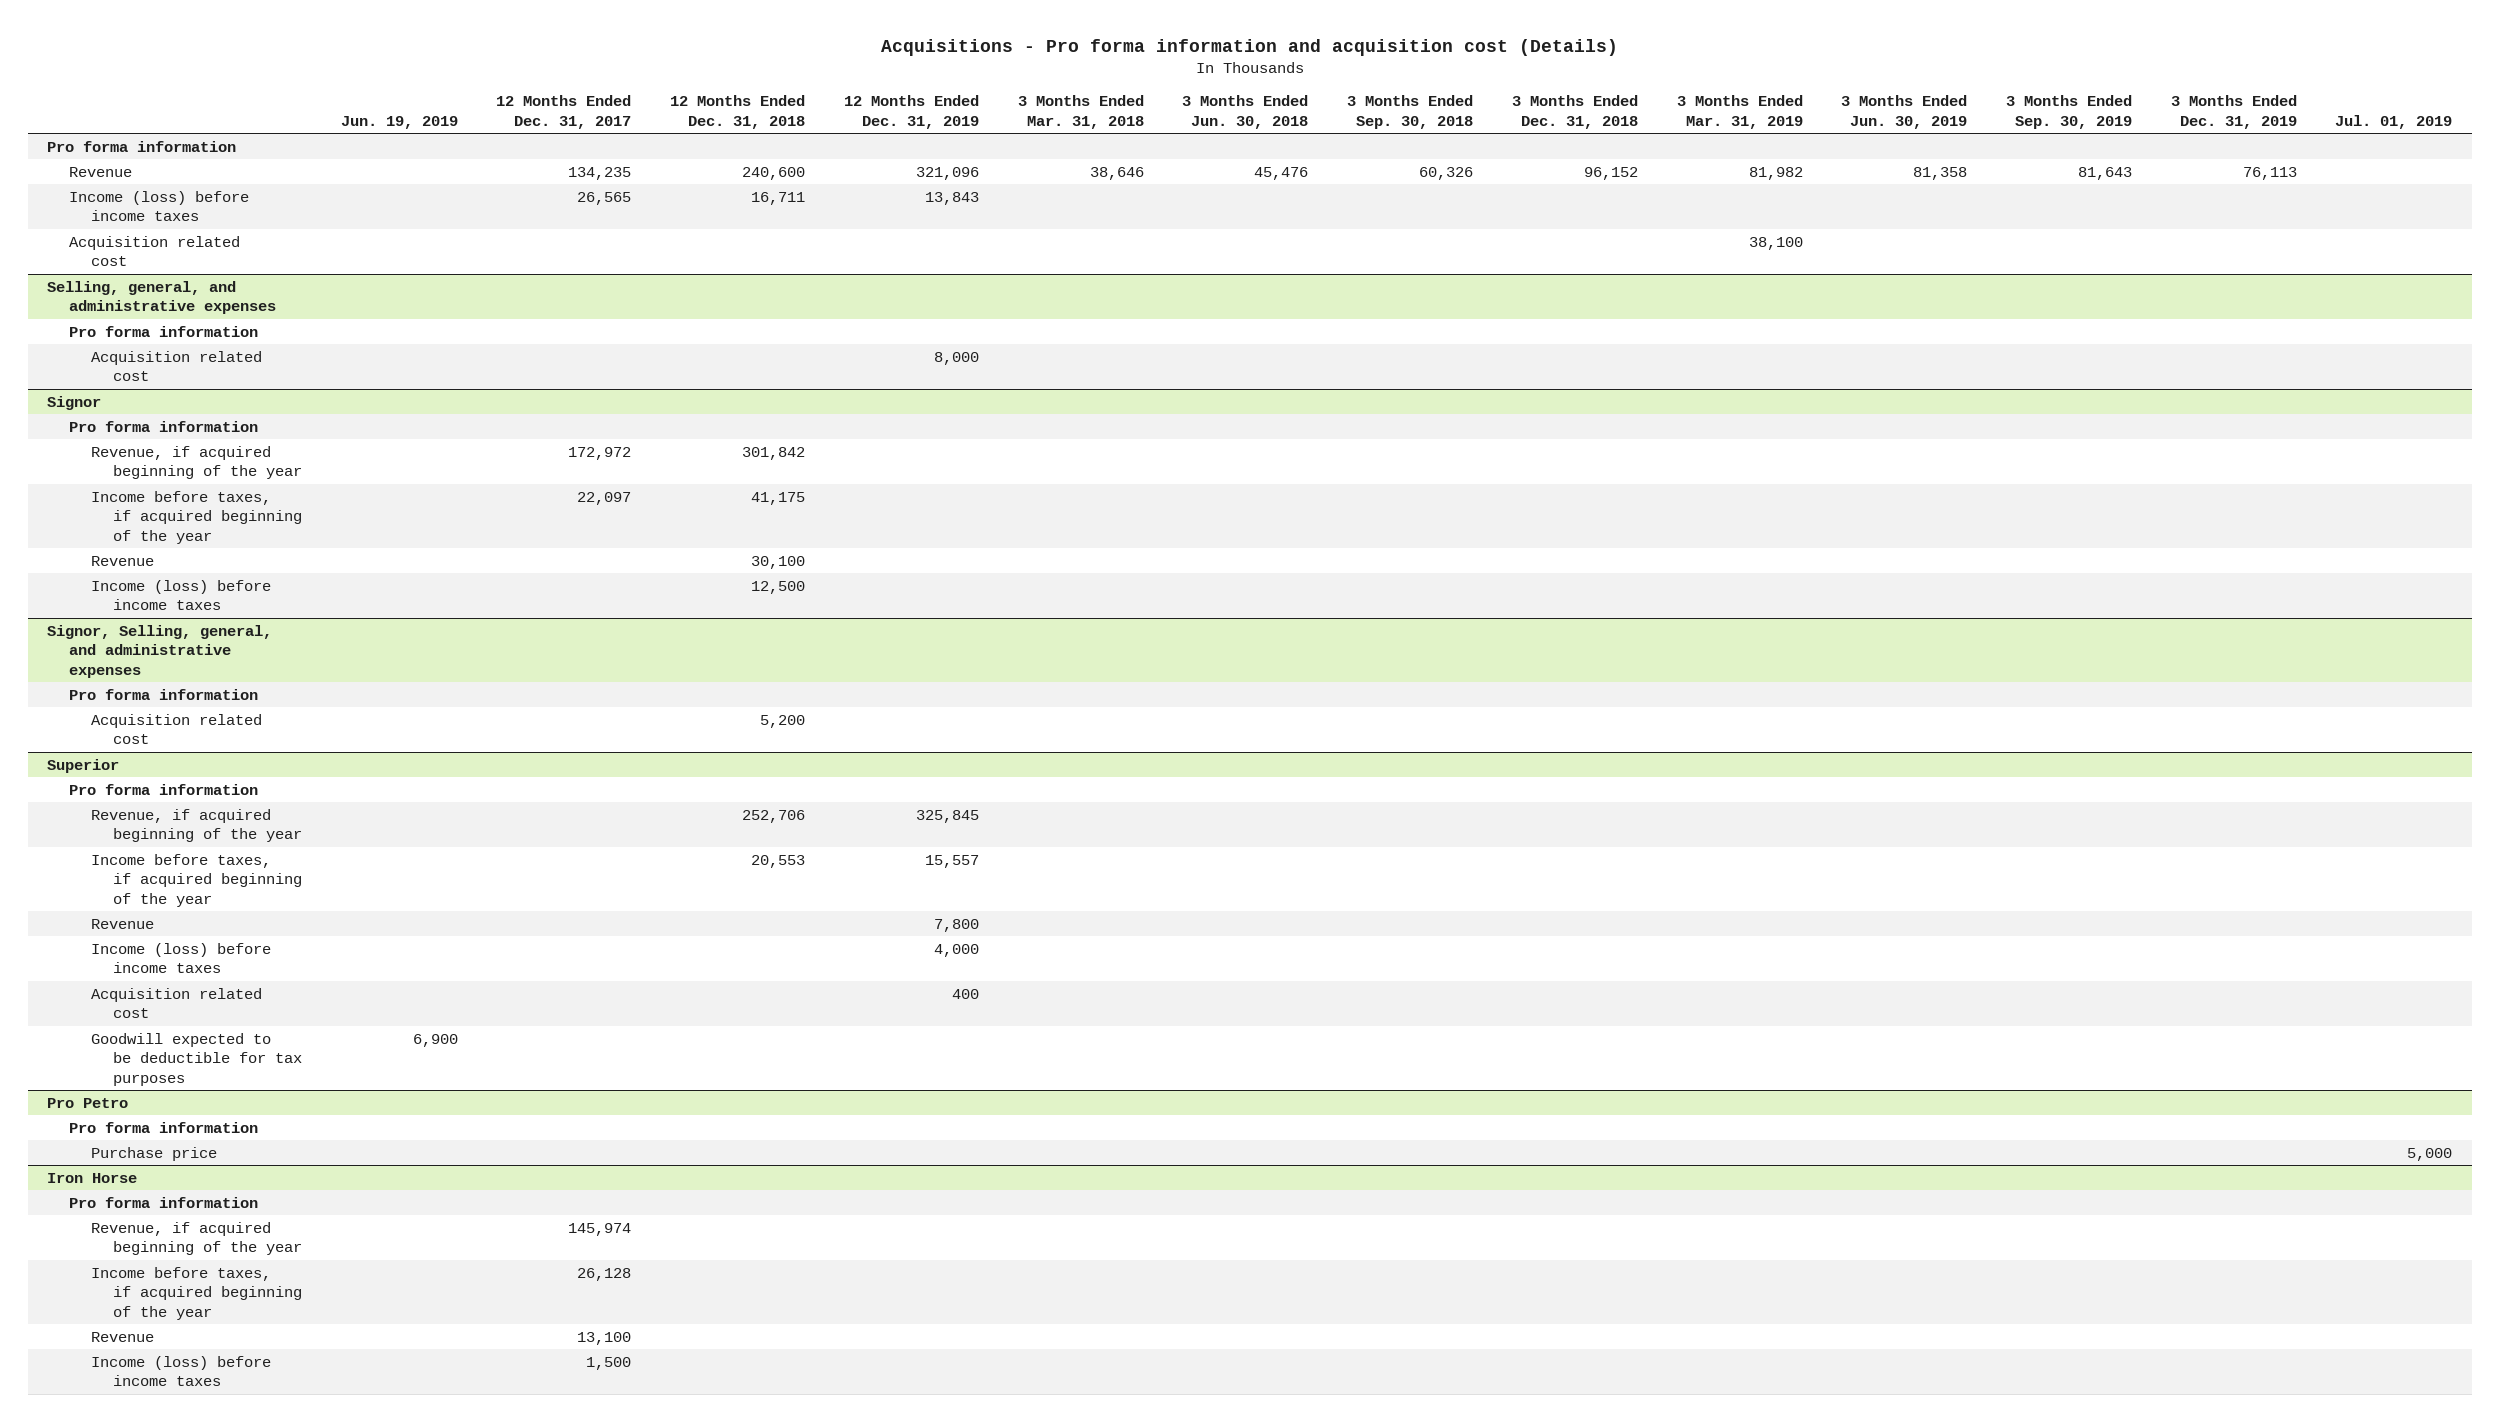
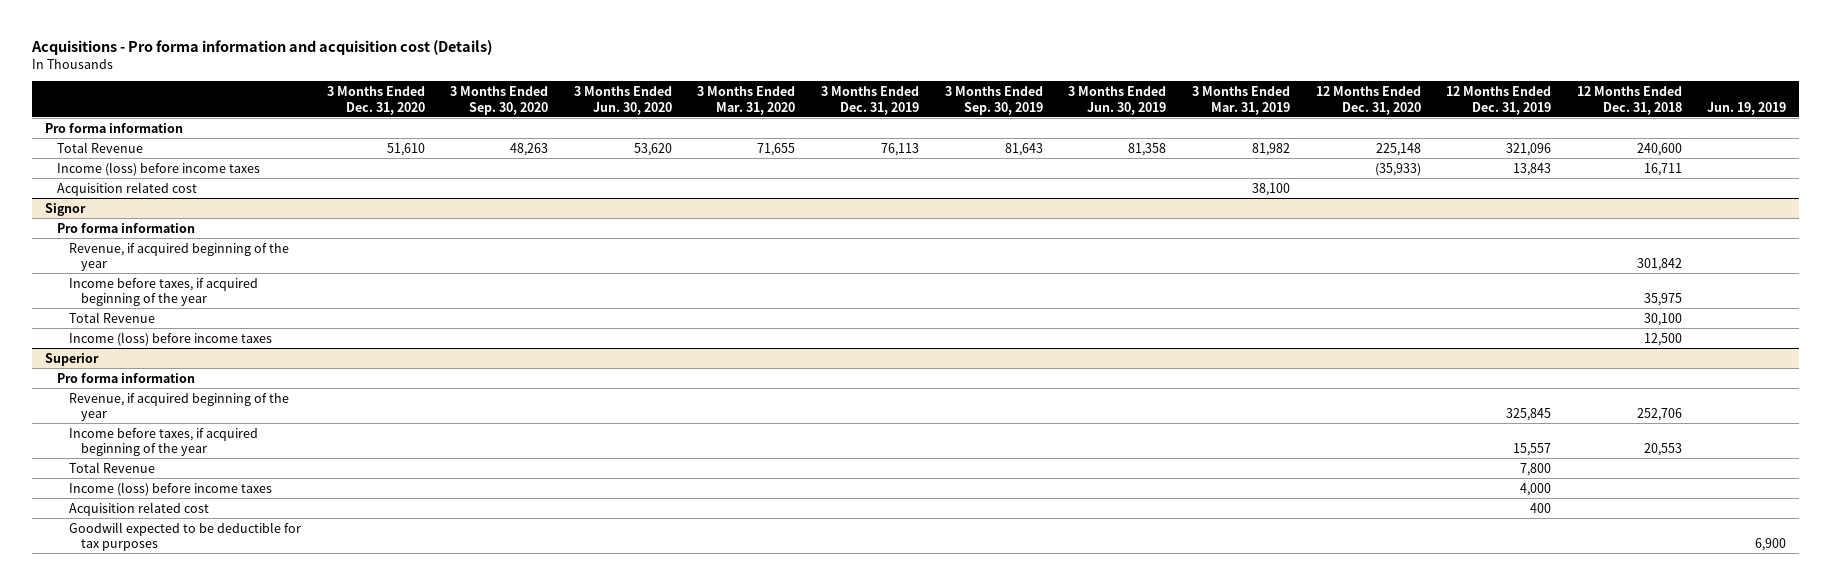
[496,94,632,129] 12 Months Ended Dec. 31, 2017 -> none
[1017,94,1144,129] 3 Months Ended Mar. 31, 2018 -> none
[1182,94,1309,129] 3 Months Ended Jun. 30, 2018 -> none
[1347,94,1474,129] 3 Months Ended Sep. 30, 2018 -> none
[1511,94,1638,129] 3 Months Ended Dec. 31, 2018 -> none
[2335,114,2453,129] Jul. 01, 2019 -> none
none -> [326,86,425,115] 3 Months Ended Dec. 31, 2020
none -> [450,86,549,115] 3 Months Ended Sep. 30, 2020
none -> [573,86,672,115] 3 Months Ended Jun. 30, 2020
none -> [697,86,796,115] 3 Months Ended Mar. 31, 2020
none -> [1315,86,1421,115] 12 Months Ended Dec. 31, 2020
[69,166,133,177] Revenue -> [56,141,143,153] Total Revenue
[47,280,277,315] Selling, general, and administrative expenses -> none
[69,325,259,337] Pro forma information -> none
[90,350,262,382] Acquisition related cost -> none
[751,491,806,505] 41,175 -> [1643,293,1682,307] 35,975
[90,555,154,566] Revenue -> [68,311,155,323] Total Revenue
[47,624,273,678] Signor, Selling, general, and administrative expenses -> none
[69,688,259,700] Pro forma information -> none
[90,713,262,745] Acquisition related cost -> none
[90,918,154,929] Revenue -> [68,461,155,473] Total Revenue
[47,1097,129,1108] Pro Petro -> none
[69,1121,259,1133] Pro forma information -> none
[90,1146,217,1161] Purchase price -> none
[47,1172,138,1183] Iron Horse -> none
[69,1196,259,1208] Pro forma information -> none
[90,1221,302,1256] Revenue, if acquired beginning of the year -> none
[90,1266,302,1320] Income before taxes, if acquired beginning of the year -> none
[90,1331,154,1342] Revenue -> none
[90,1355,271,1387] Income (loss) before income taxes -> none

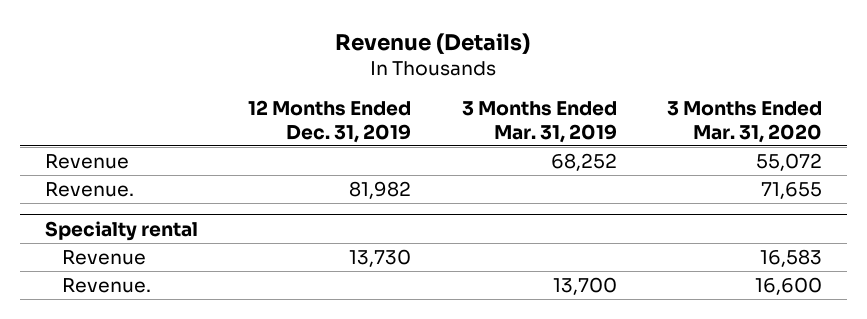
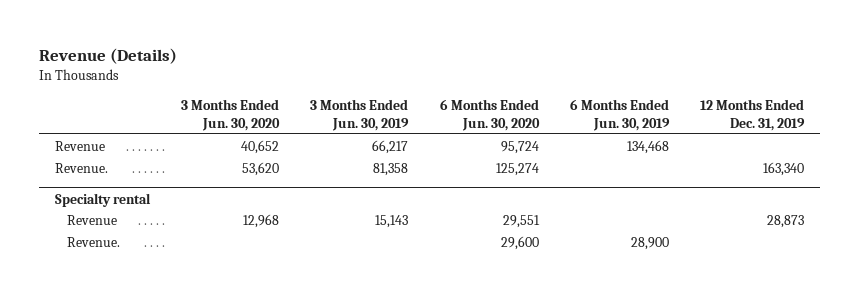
[461,100,617,143] 3 Months Ended Mar. 31, 2019 -> none
[666,100,822,143] 3 Months Ended Mar. 31, 2020 -> none
none -> [180,98,280,131] 3 Months Ended Jun. 30, 2020
none -> [310,98,410,131] 3 Months Ended Jun. 30, 2019
none -> [439,98,540,131] 6 Months Ended Jun. 30, 2020
none -> [569,98,670,131] 6 Months Ended Jun. 30, 2019
[349,181,412,200] 81,982 -> [763,161,805,176] 163,340
[349,249,412,268] 13,730 -> [767,214,805,228] 28,873

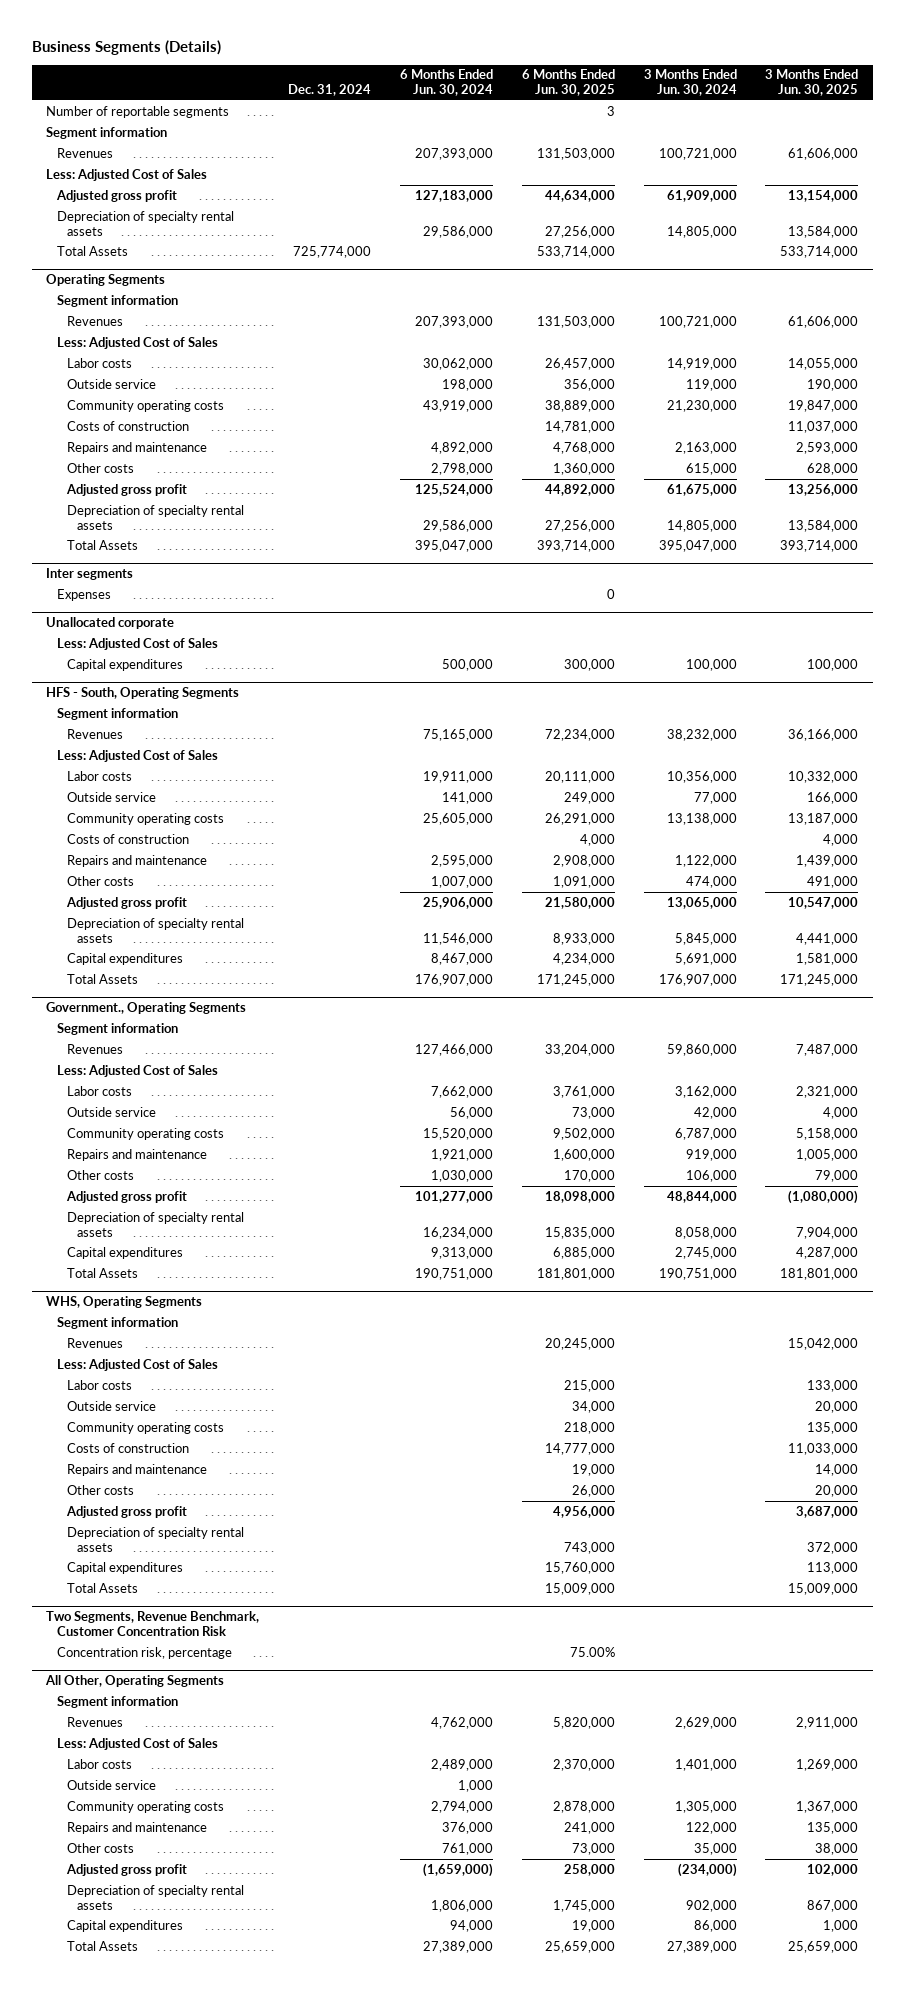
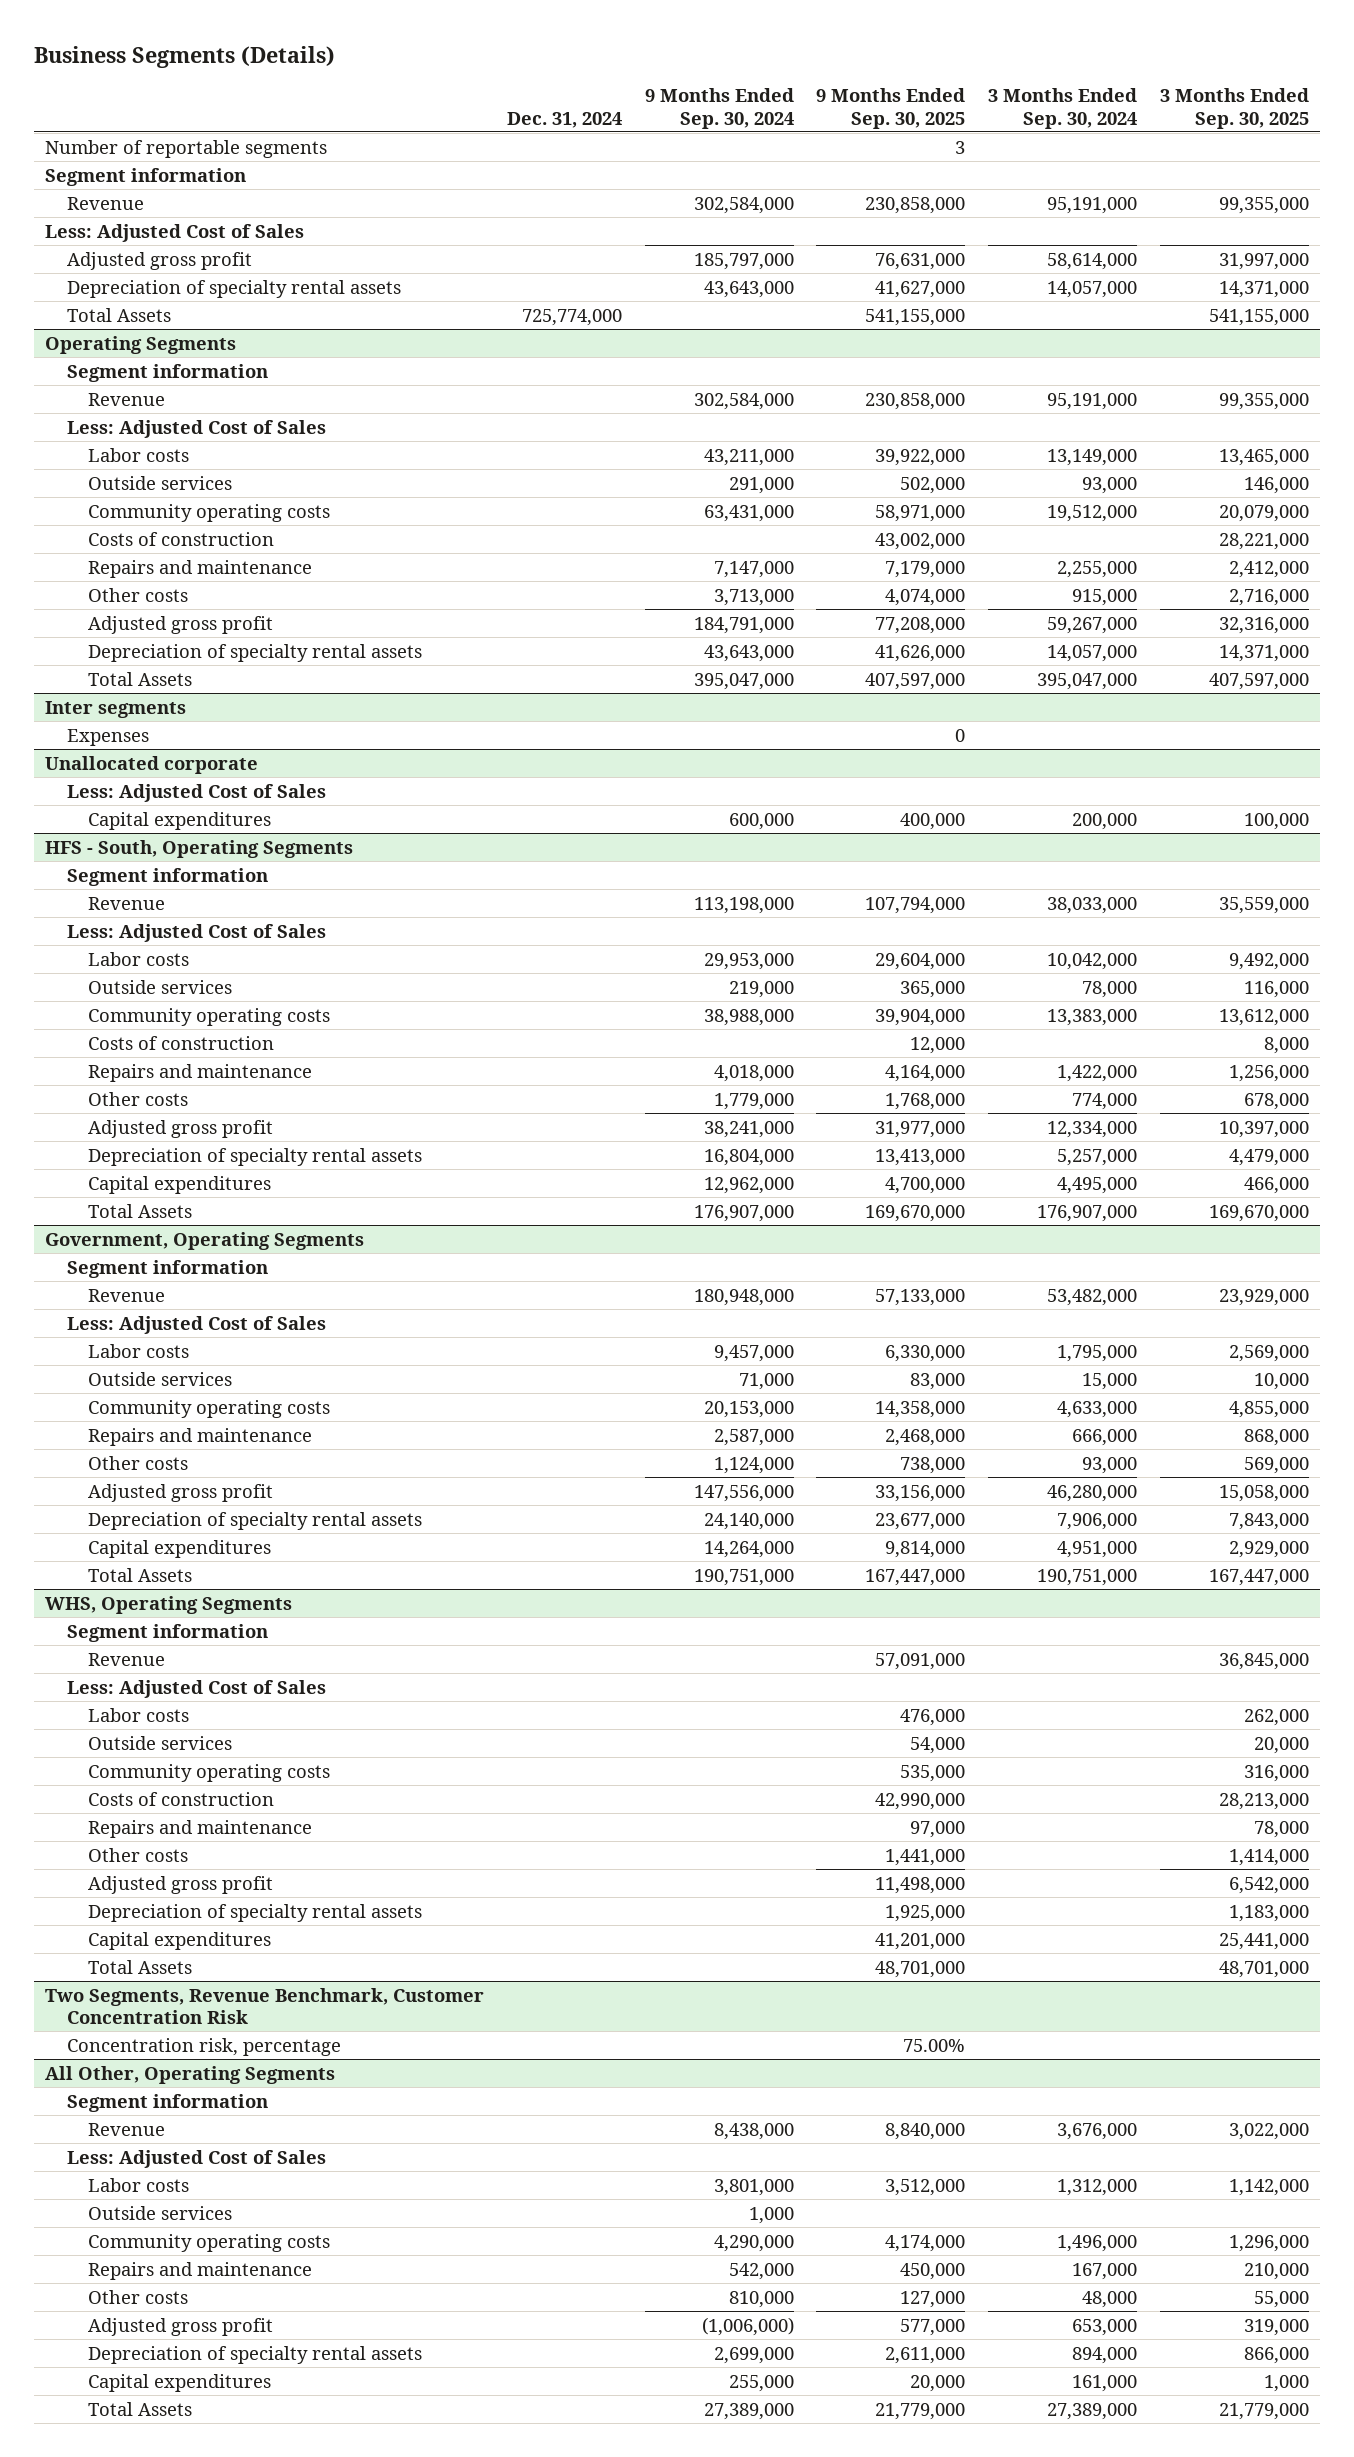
[400,69,494,97] 6 Months Ended Jun. 30, 2024 -> none
[521,69,615,97] 6 Months Ended Jun. 30, 2025 -> none
[643,69,737,97] 3 Months Ended Jun. 30, 2024 -> none
[765,69,859,97] 3 Months Ended Jun. 30, 2025 -> none
none -> [644,88,794,129] 9 Months Ended Sep. 30, 2024
none -> [816,88,966,129] 9 Months Ended Sep. 30, 2025
none -> [988,88,1138,129] 3 Months Ended Sep. 30, 2024
none -> [1159,88,1309,129] 3 Months Ended Sep. 30, 2025
[56,147,113,158] Revenues -> [66,196,144,210] Revenue
[66,315,123,326] Revenues -> [87,392,165,406] Revenue
[66,378,156,389] Outside service -> [87,475,232,490] Outside services
[66,728,123,739] Revenues -> [87,896,165,910] Revenue
[66,791,156,802] Outside service -> [87,979,232,994] Outside services
[46,1002,247,1015] Government., Operating Segments -> [45,1231,365,1250] Government, Operating Segments
[66,1043,123,1054] Revenues -> [87,1288,165,1302] Revenue
[66,1106,156,1117] Outside service -> [87,1371,232,1386] Outside services
[66,1337,123,1348] Revenues -> [87,1652,165,1666] Revenue
[66,1400,156,1411] Outside service -> [87,1735,232,1750] Outside services
[66,1716,123,1727] Revenues -> [87,2122,165,2136] Revenue
[66,1779,156,1790] Outside service -> [87,2205,232,2220] Outside services

